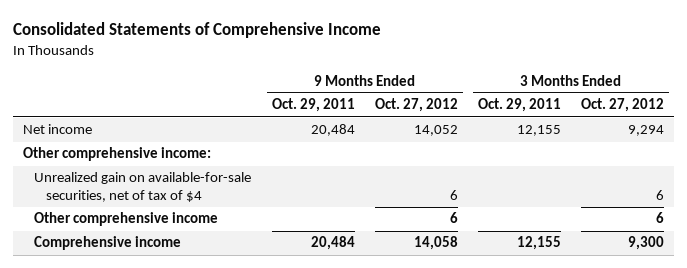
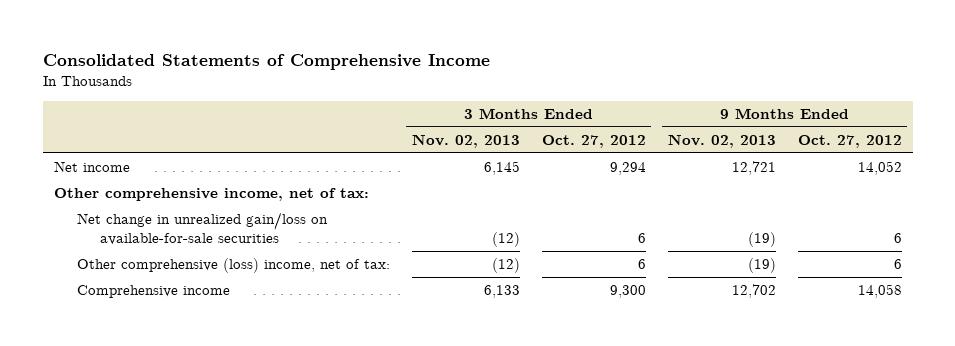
[271,98,355,113] Oct. 29, 2011 -> none
[477,98,561,113] Oct. 29, 2011 -> none
none -> [411,134,520,149] Nov. 02, 2013
none -> [667,134,776,149] Nov. 02, 2013
[23,147,212,162] Other comprehensive income: -> [53,188,369,202] Other comprehensive income, net of tax:
[34,172,252,202] Unrealized gain on available-for-sale securities, net of tax of $4 -> [76,212,328,246] Net change in unrealized gain/loss on available-for-sale securities
[34,212,219,227] Other comprehensive income -> [76,258,390,274] Other comprehensive (loss) income, net of tax:

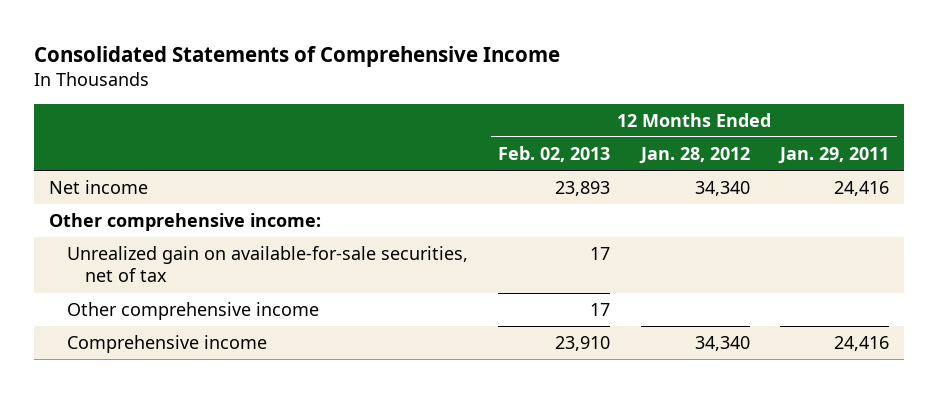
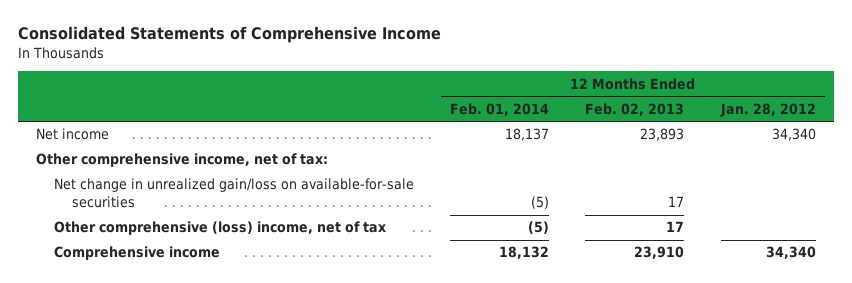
[778,146,890,164] Jan. 29, 2011 -> none
none -> [450,102,550,116] Feb. 01, 2014
[49,213,322,232] Other comprehensive income: -> [36,153,329,168] Other comprehensive income, net of tax:
[67,246,469,283] Unrealized gain on available-for-sale securities, net of tax -> [54,178,415,208] Net change in unrealized gain/loss on available-for-sale securities
[67,302,320,321] Other comprehensive income -> [54,221,387,236] Other comprehensive (loss) income, net of tax

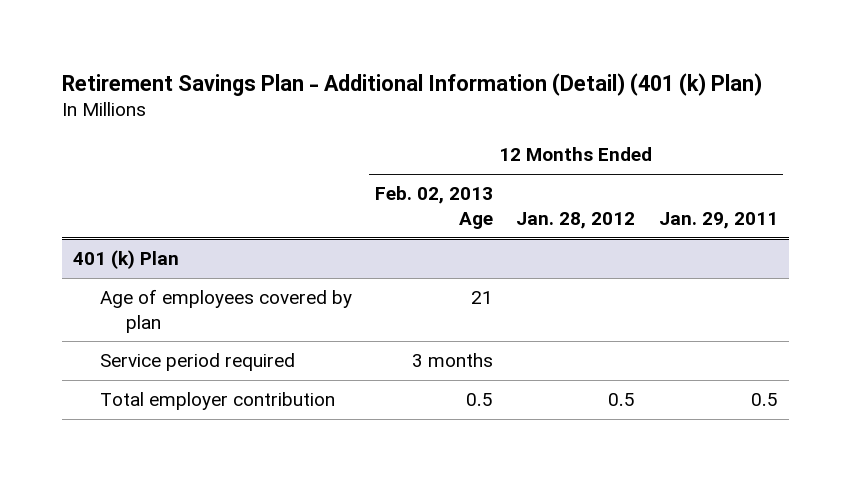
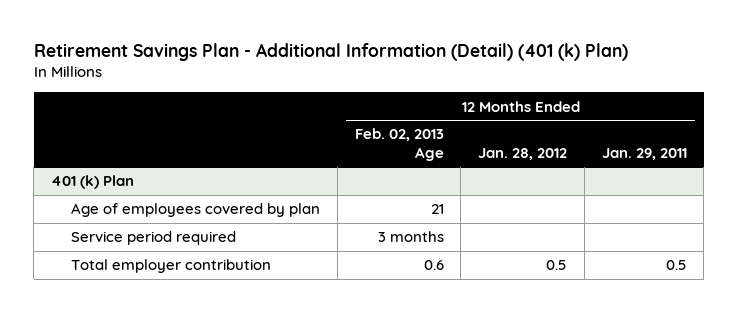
[465,393,493,407] 0.5 -> [423,260,444,271] 0.6

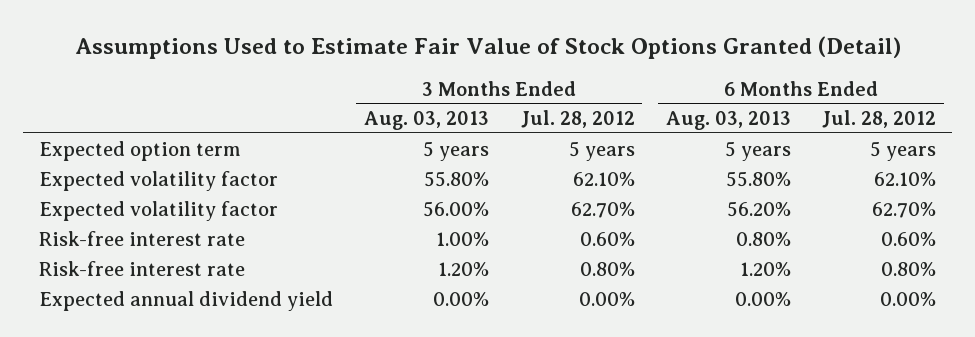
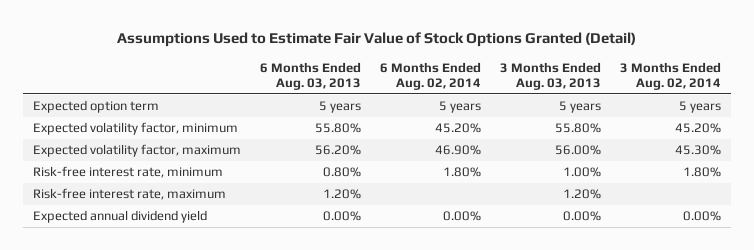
[520,110,635,129] Jul. 28, 2012 -> none
[822,110,937,129] Jul. 28, 2012 -> none
none -> [379,61,481,91] 6 Months Ended Aug. 02, 2014
none -> [620,61,722,91] 3 Months Ended Aug. 02, 2014
[38,170,278,191] Expected volatility factor -> [32,122,238,136] Expected volatility factor, minimum
[38,200,278,221] Expected volatility factor -> [32,144,241,158] Expected volatility factor, maximum
[38,230,245,246] Risk-free interest rate -> [32,166,223,179] Risk-free interest rate, minimum
[38,260,245,276] Risk-free interest rate -> [32,188,226,201] Risk-free interest rate, maximum

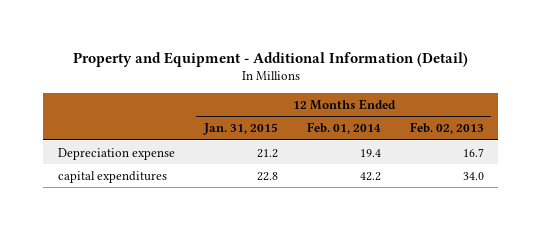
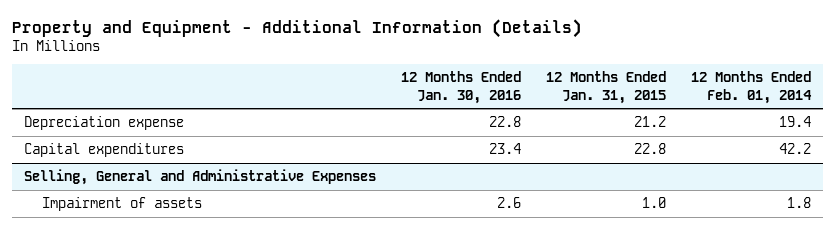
[72,52,468,68] Property and Equipment - Additional Information (Detail) -> [11,18,582,38] Property and Equipment - Additional Information (Details)
[409,122,484,135] Feb. 02, 2013 -> none
none -> [401,71,522,104] 12 Months Ended Jan. 30, 2016
[57,170,167,183] capital expenditures -> [24,143,185,158] Capital expenditures
none -> [24,169,377,186] Selling, General and Administrative Expenses
none -> [41,197,202,212] Impairment of assets

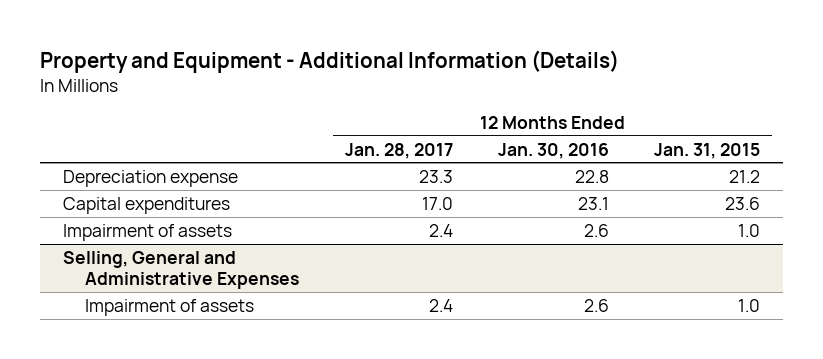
[690,71,812,104] 12 Months Ended Feb. 01, 2014 -> none
none -> [344,142,453,159] Jan. 28, 2017
[489,143,522,155] 23.4 -> [578,196,610,210] 23.1
[633,143,666,155] 22.8 -> [725,196,761,210] 23.6
none -> [62,223,232,241] Impairment of assets

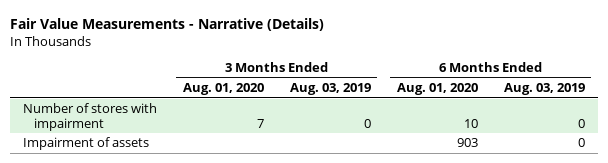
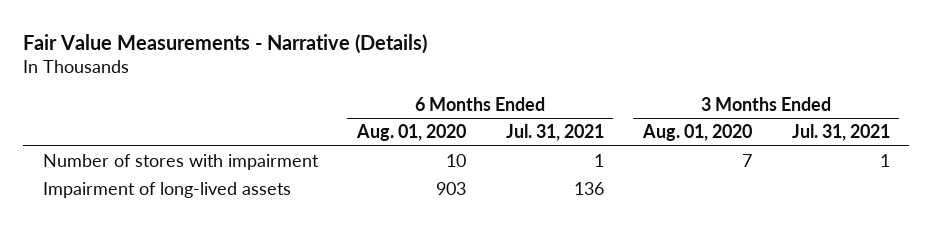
[289,83,371,96] Aug. 03, 2019 -> none
[503,83,585,96] Aug. 03, 2019 -> none
none -> [505,124,604,142] Jul. 31, 2021
none -> [791,124,890,142] Jul. 31, 2021
[22,137,149,151] Impairment of assets -> [42,182,291,199] Impairment of long-lived assets

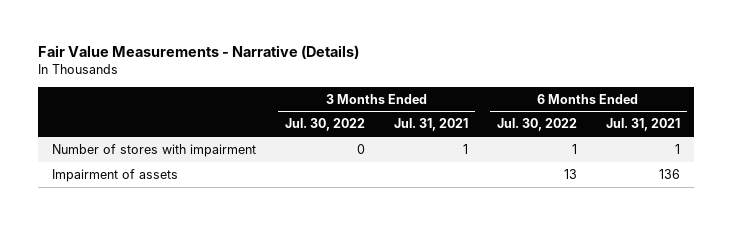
[356,124,467,142] Aug. 01, 2020 -> none
[642,124,753,142] Aug. 01, 2020 -> none
none -> [285,118,366,132] Jul. 30, 2022
none -> [496,118,577,132] Jul. 30, 2022
[42,182,291,199] Impairment of long-lived assets -> [52,168,179,182] Impairment of assets

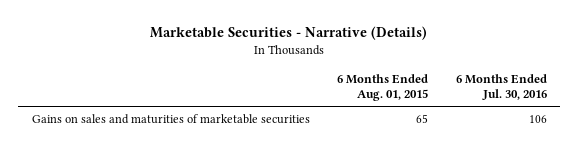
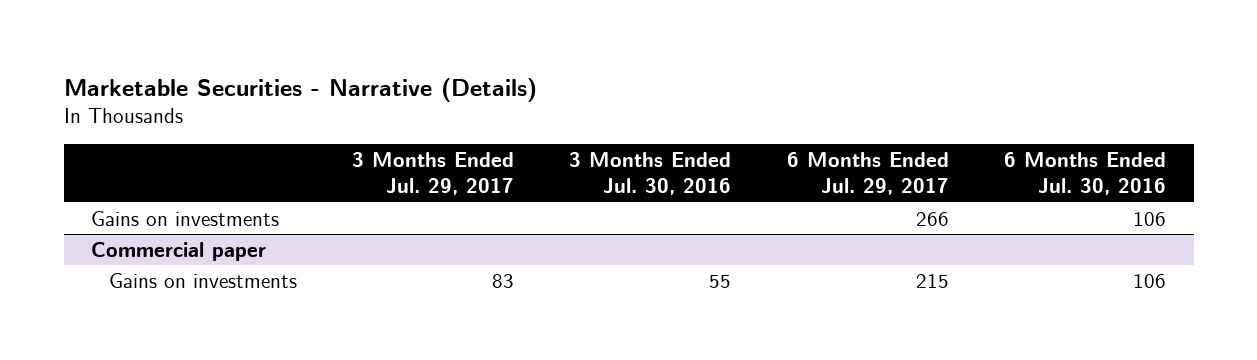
[337,73,429,102] 6 Months Ended Aug. 01, 2015 -> none
none -> [352,151,515,196] 3 Months Ended Jul. 29, 2017
none -> [569,151,732,196] 3 Months Ended Jul. 30, 2016
none -> [786,151,949,196] 6 Months Ended Jul. 29, 2017
[31,113,310,124] Gains on sales and maturities of marketable securities -> [91,210,280,226] Gains on investments
none -> [91,241,267,261] Commercial paper
none -> [108,272,297,288] Gains on investments

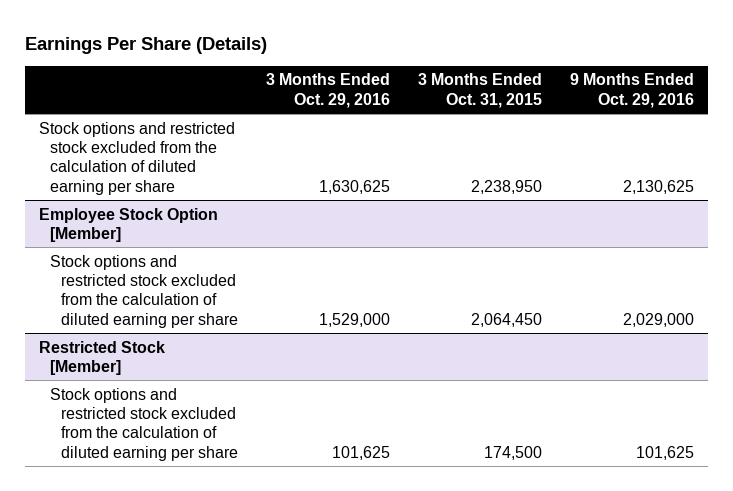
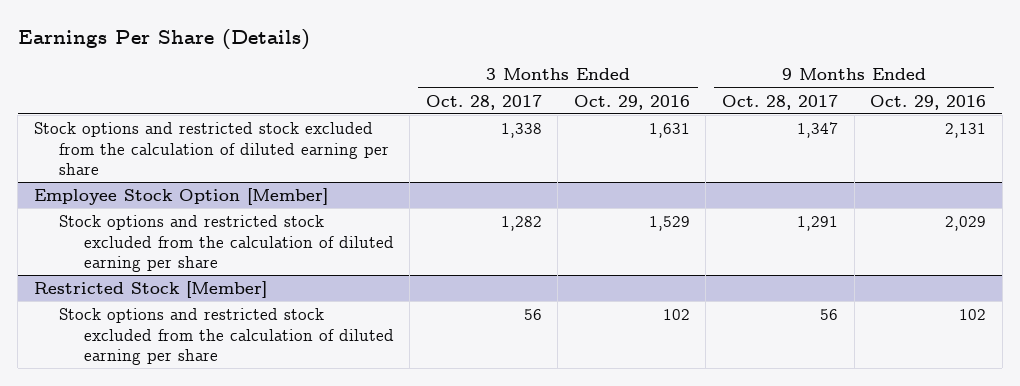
[418,73,543,108] 3 Months Ended Oct. 31, 2015 -> none
none -> [425,94,542,110] Oct. 28, 2017
none -> [722,94,839,110] Oct. 28, 2017
[319,179,391,194] 1,630,625 -> [648,123,690,139] 1,631
[623,179,695,194] 2,130,625 -> [945,123,987,139] 2,131
[319,312,391,327] 1,529,000 -> [648,216,690,232] 1,529
[623,312,695,327] 2,029,000 -> [945,216,987,232] 2,029
[332,445,391,460] 101,625 -> [662,309,690,321] 102
[636,445,695,460] 101,625 -> [959,309,987,321] 102

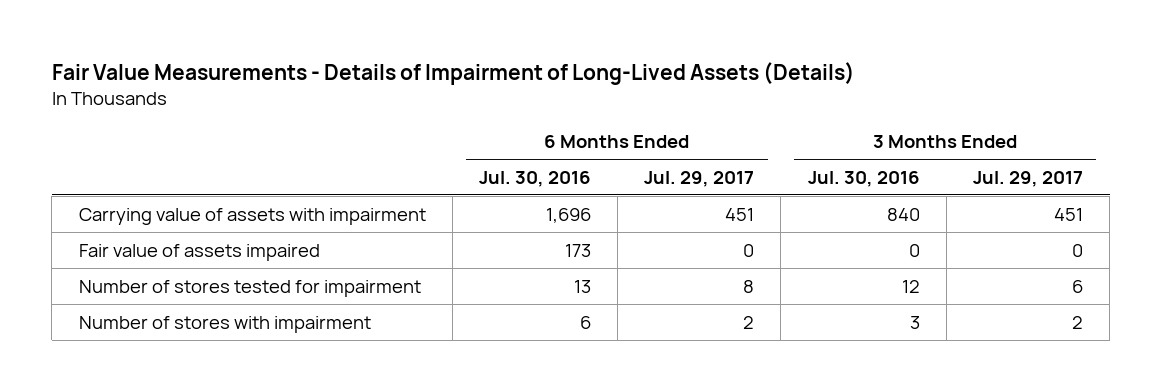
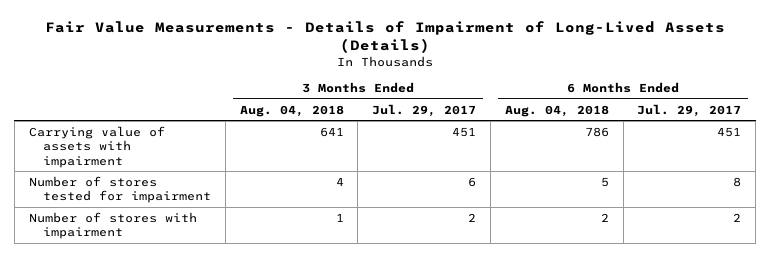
[478,170,591,187] Jul. 30, 2016 -> none
[807,170,920,187] Jul. 30, 2016 -> none
none -> [239,104,344,117] Aug. 04, 2018
none -> [504,104,609,117] Aug. 04, 2018
[78,243,320,261] Fair value of assets impaired -> none

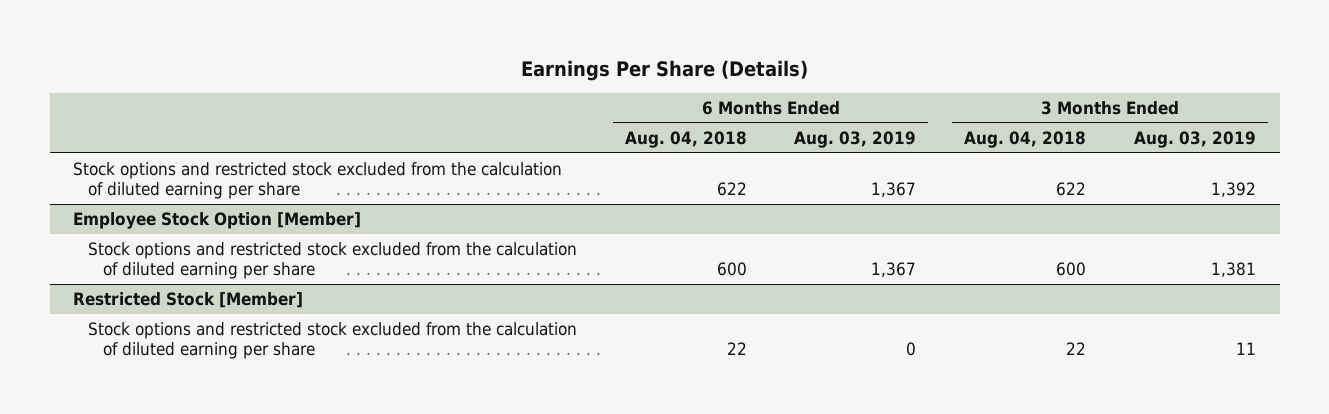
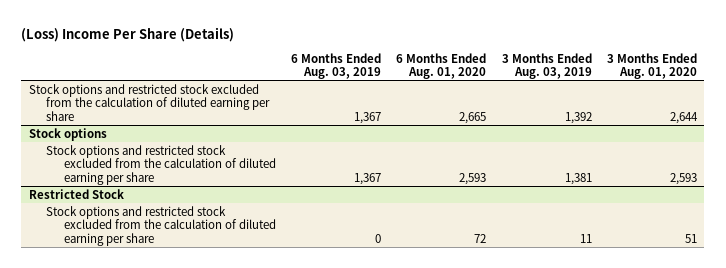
[520,59,808,81] Earnings Per Share (Details) -> [21,26,235,42] (Loss) Income Per Share (Details)
[624,130,747,148] Aug. 04, 2018 -> none
[964,130,1087,148] Aug. 04, 2018 -> none
none -> [396,52,487,80] 6 Months Ended Aug. 01, 2020
none -> [606,52,697,80] 3 Months Ended Aug. 01, 2020
[73,212,362,230] Employee Stock Option [Member] -> [28,127,107,141] Stock options
[73,292,304,309] Restricted Stock [Member] -> [28,188,124,199] Restricted Stock

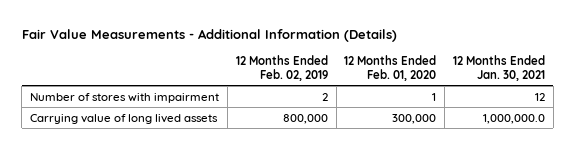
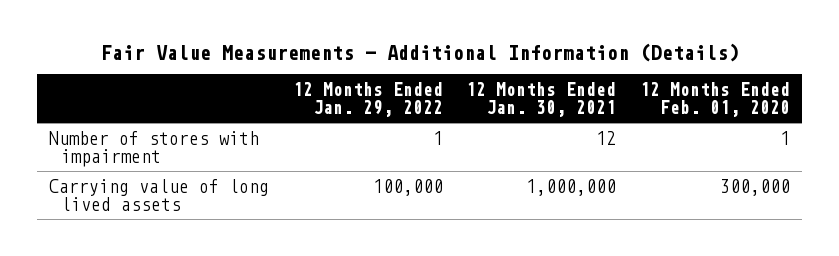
[235,55,328,81] 12 Months Ended Feb. 02, 2019 -> none
none -> [292,81,443,118] 12 Months Ended Jan. 29, 2022
[483,113,546,124] 1,000,000.0 -> [526,178,617,196] 1,000,000

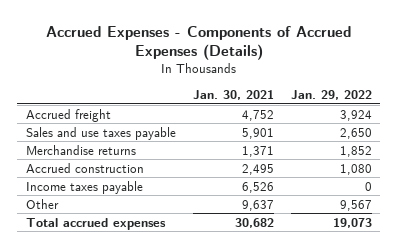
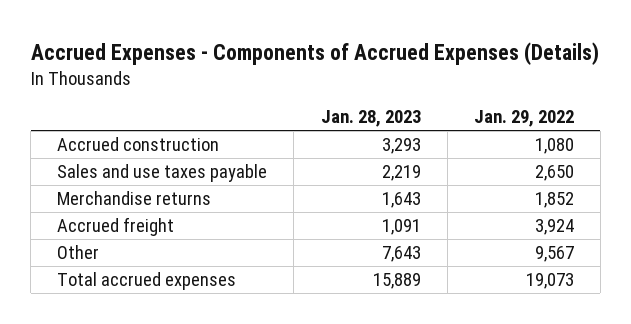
[192,89,274,100] Jan. 30, 2021 -> none
none -> [320,110,421,128] Jan. 28, 2023
[25,162,144,173] Accrued construction -> [57,137,220,152] Accrued construction
[25,180,143,194] Income taxes payable -> none
[25,108,111,122] Accrued freight -> [57,217,175,237] Accrued freight

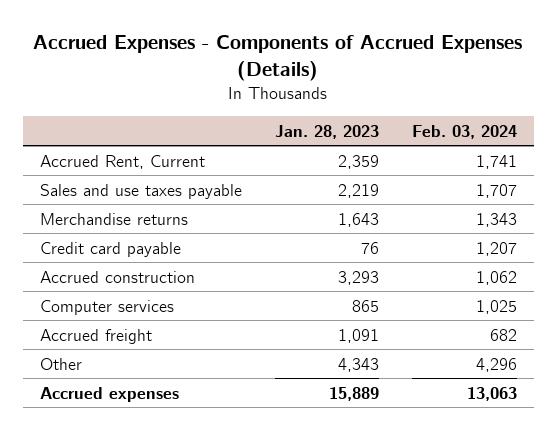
[473,110,574,128] Jan. 29, 2022 -> none
none -> [412,124,518,139] Feb. 03, 2024
none -> [39,154,205,169] Accrued Rent, Current
none -> [39,241,181,257] Credit card payable
[57,137,220,152] Accrued construction -> [39,270,195,283] Accrued construction
none -> [39,299,174,315] Computer services
[381,246,421,263] 7,643 -> [337,357,379,372] 4,343
[57,272,237,291] Total accrued expenses -> [39,386,179,402] Accrued expenses

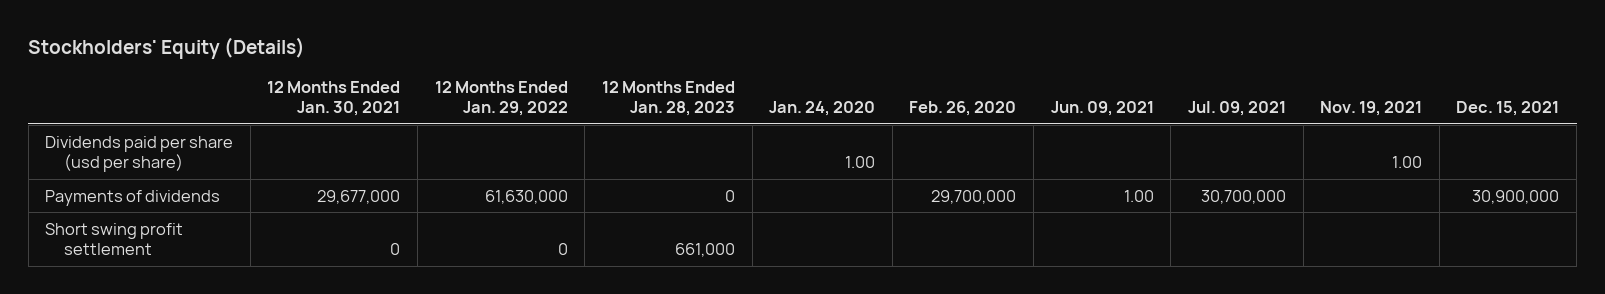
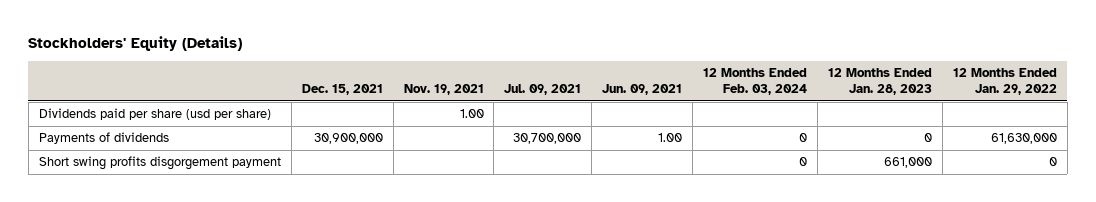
[267,80,401,117] 12 Months Ended Jan. 30, 2021 -> none
[769,101,876,117] Jan. 24, 2020 -> none
[909,101,1017,117] Feb. 26, 2020 -> none
none -> [703,67,808,96] 12 Months Ended Feb. 03, 2024
[45,222,184,256] Short swing profit settlement -> [38,156,281,171] Short swing profits disgorgement payment

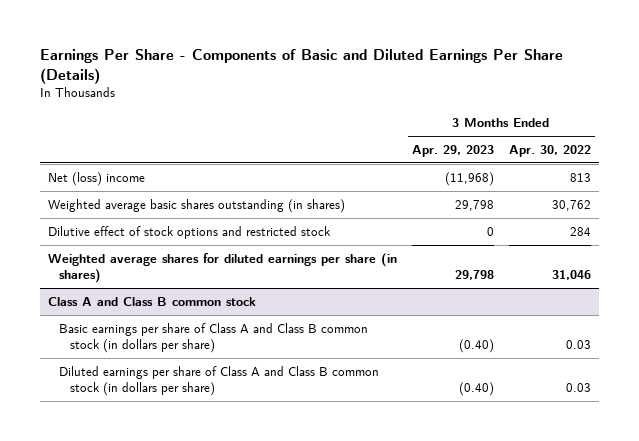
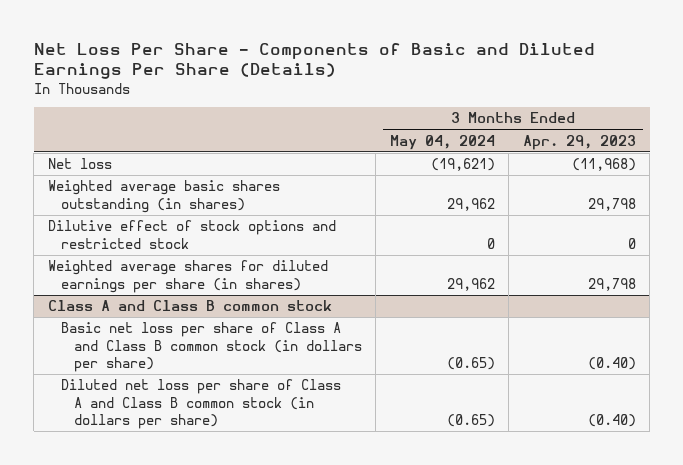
[39,48,563,84] Earnings Per Share - Components of Basic and Diluted Earnings Per Share (Details) -> [33,42,595,80] Net Loss Per Share - Components of Basic and Diluted Earnings Per Share (Details)
[508,144,591,157] Apr. 30, 2022 -> none
none -> [389,134,495,150] May 04, 2024
[47,171,145,186] Net (loss) income -> [47,158,112,170] Net loss
[59,322,369,354] Basic earnings per share of Class A and Class B common stock (in dollars per share) -> [60,322,362,372] Basic net loss per share of Class A and Class B common stock (in dollars per share)
[59,365,380,397] Diluted earnings per share of Class A and Class B common stock (in dollars per share) -> [60,379,341,429] Diluted net loss per share of Class A and Class B common stock (in dollars per share)

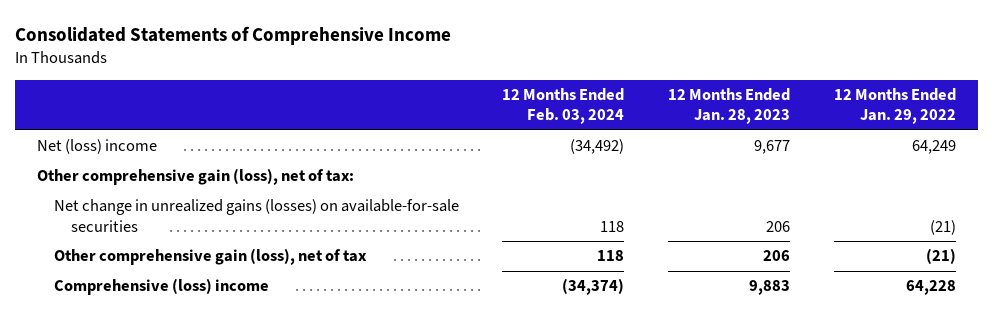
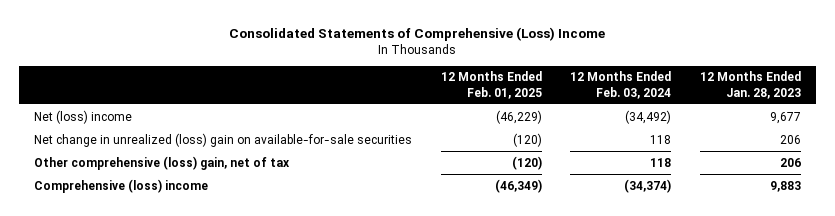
[14,25,451,45] Consolidated Statements of Comprehensive Income -> [229,26,606,41] Consolidated Statements of Comprehensive (Loss) Income
[833,87,956,125] 12 Months Ended Jan. 29, 2022 -> none
none -> [440,71,542,99] 12 Months Ended Feb. 01, 2025
[36,168,354,186] Other comprehensive gain (loss), net of tax: -> none
[53,199,459,232] Net change in unrealized gains (losses) on available-for-sale securities -> [33,132,412,147] Net change in unrealized (loss) gain on available-for-sale securities
[53,248,367,266] Other comprehensive gain (loss), net of tax -> [33,155,290,170] Other comprehensive (loss) gain, net of tax

